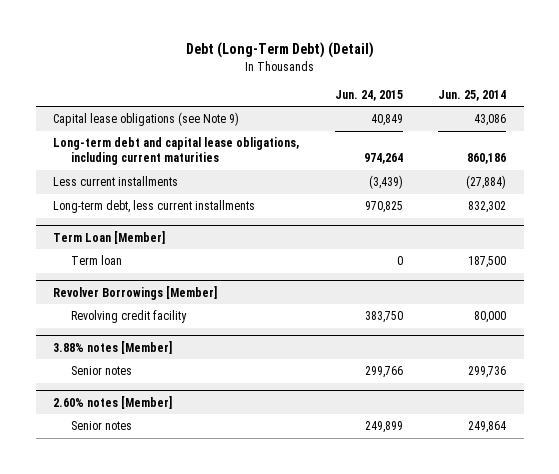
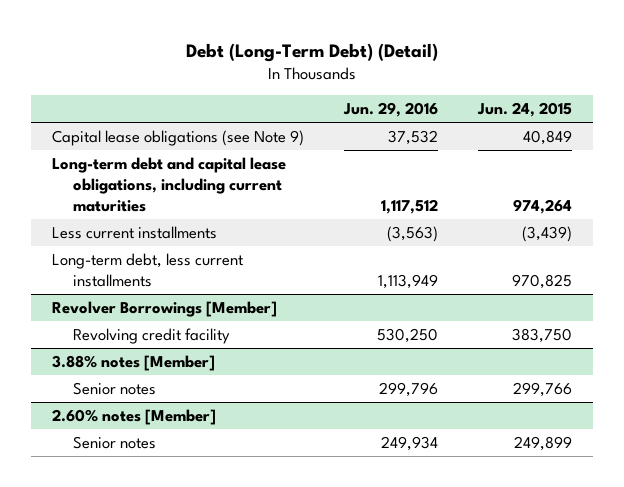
[437,89,506,101] Jun. 25, 2014 -> none
none -> [343,102,439,118] Jun. 29, 2016
[53,230,166,244] Term Loan [Member] -> none
[70,255,122,266] Term loan -> none

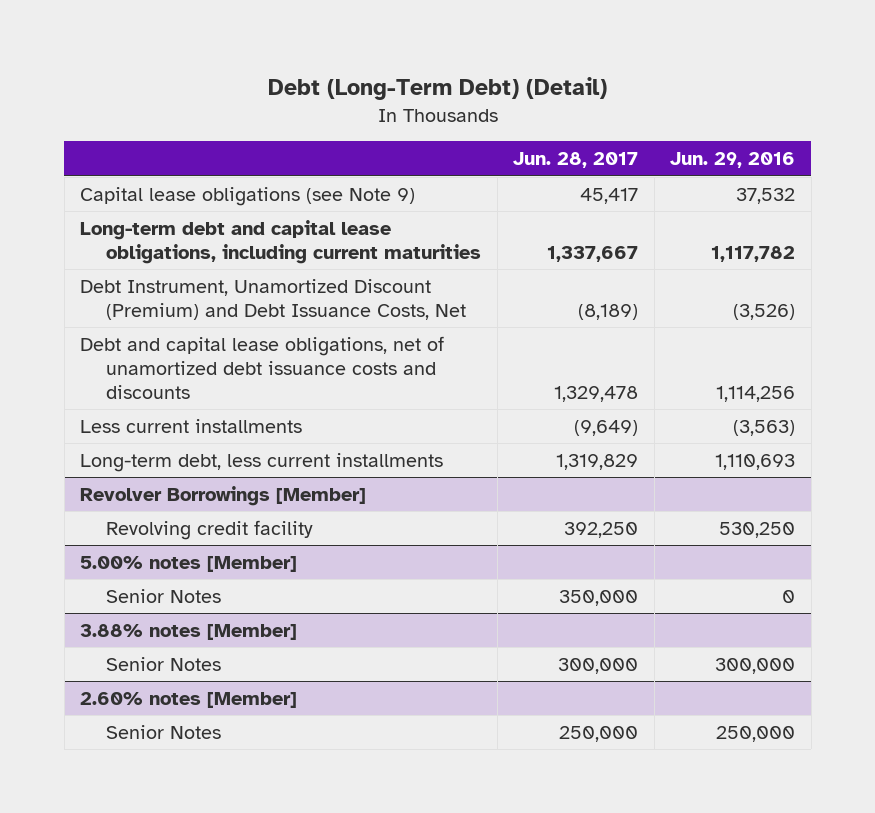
[477,102,573,118] Jun. 24, 2015 -> none
none -> [513,152,639,169] Jun. 28, 2017
[381,198,439,214] 1,117,512 -> [711,245,796,262] 1,117,782
none -> [80,278,467,320] Debt Instrument, Unamortized Discount (Premium) and Debt Issuance Costs, Net
none -> [80,335,445,399] Debt and capital lease obligations, net of unamortized debt issuance costs and discounts
[378,273,439,289] 1,113,949 -> [715,453,796,470] 1,110,693
none -> [80,555,298,572] 5.00% notes [Member]
none -> [106,588,222,603] Senior Notes
[72,382,156,396] Senior notes -> [106,656,222,671] Senior Notes
[379,382,439,398] 299,796 -> [715,657,796,674] 300,000
[72,436,156,450] Senior notes -> [106,724,222,739] Senior Notes
[381,436,439,452] 249,934 -> [716,725,796,742] 250,000

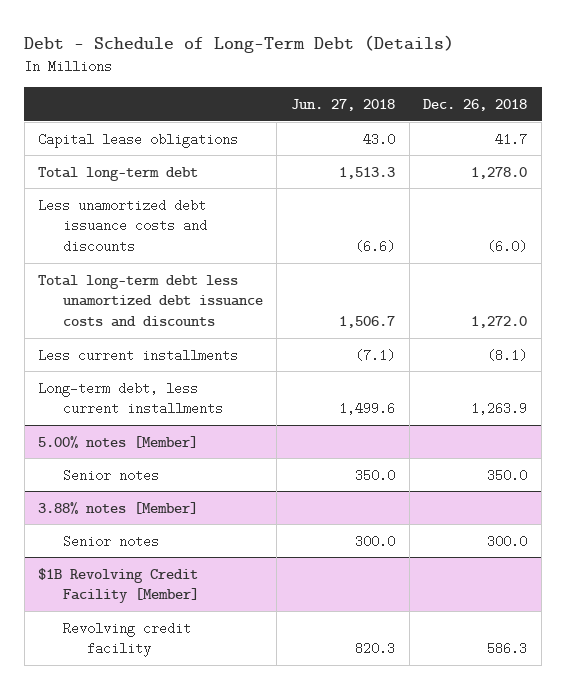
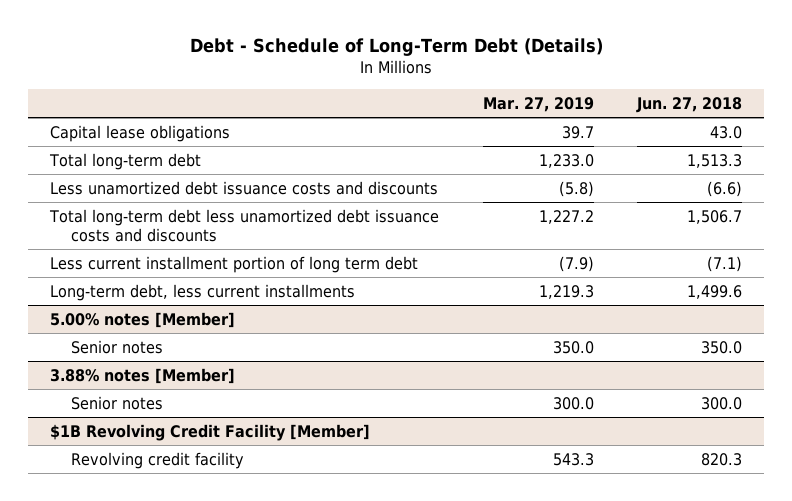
[423,99,528,112] Dec. 26, 2018 -> none
none -> [482,96,594,112] Mar. 27, 2019
[38,348,239,362] Less current installments -> [49,255,418,273] Less current installment portion of long term debt

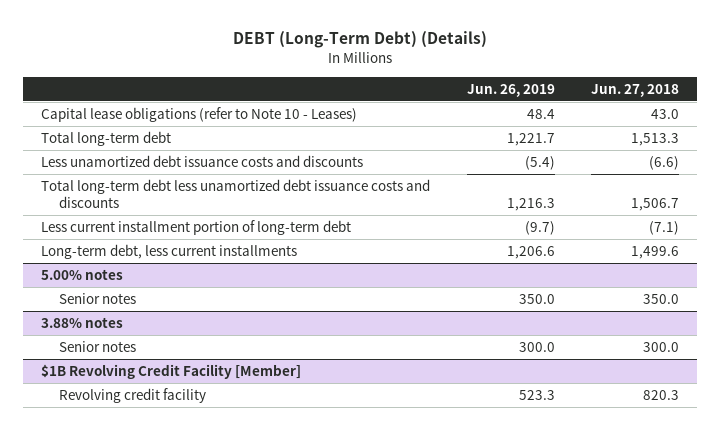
[190,38,604,57] Debt - Schedule of Long-Term Debt (Details) -> [233,31,488,49] DEBT (Long-Term Debt) (Details)
[482,96,594,112] Mar. 27, 2019 -> none
none -> [466,83,555,97] Jun. 26, 2019
[49,124,230,142] Capital lease obligations -> [41,107,358,123] Capital lease obligations (refer to Note 10 - Leases)
[49,255,418,273] Less current installment portion of long term debt -> [41,220,352,236] Less current installment portion of long-term debt
[49,311,235,328] 5.00% notes [Member] -> [41,269,124,281] 5.00% notes
[49,367,235,384] 3.88% notes [Member] -> [41,317,124,329] 3.88% notes

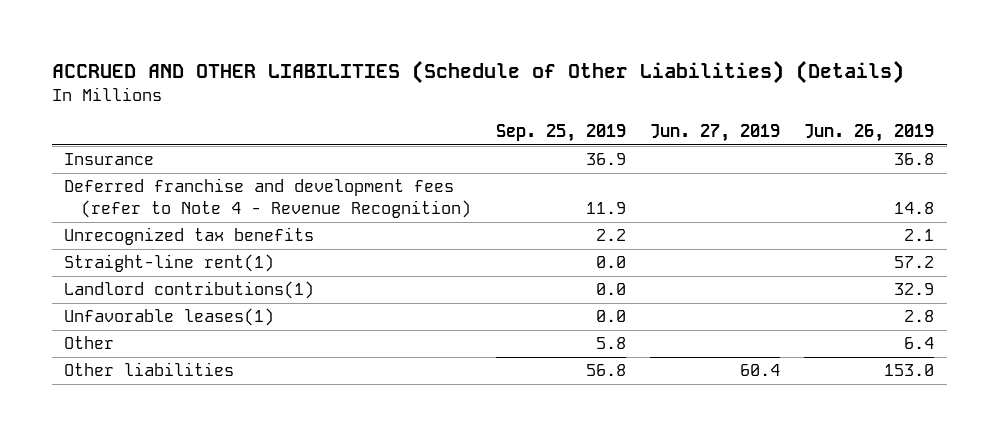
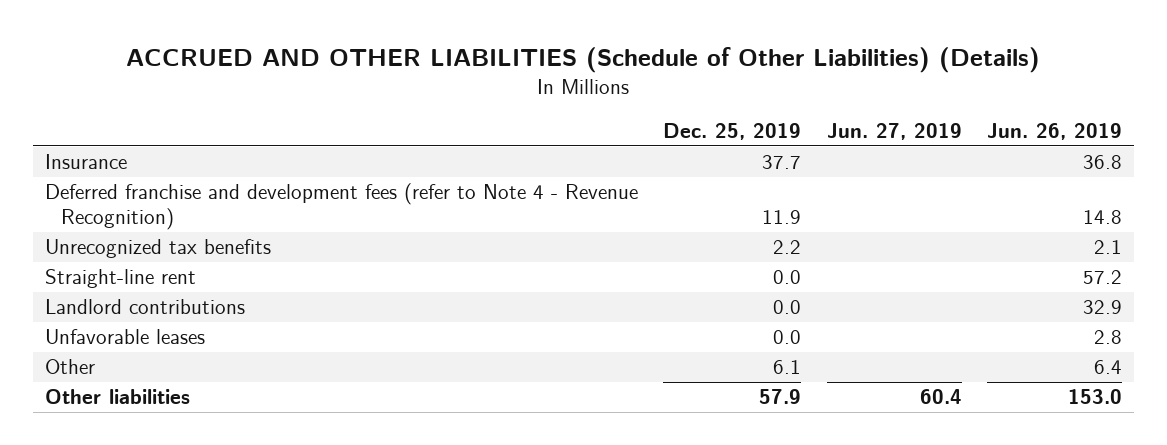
[495,124,626,143] Sep. 25, 2019 -> none
none -> [663,122,802,140] Dec. 25, 2019
[64,254,275,273] Straight-line rent(1) -> [45,269,197,289] Straight-line rent
[64,281,315,300] Landlord contributions(1) -> [45,299,246,315] Landlord contributions
[64,308,275,327] Unfavorable leases(1) -> [45,329,206,345] Unfavorable leases

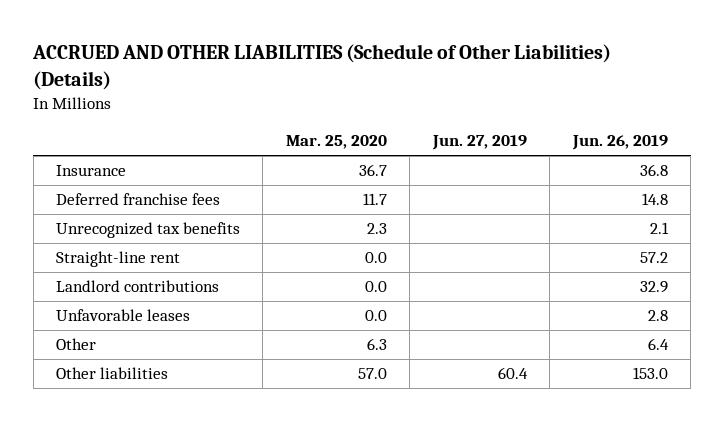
[663,122,802,140] Dec. 25, 2019 -> none
none -> [285,135,387,150] Mar. 25, 2020
[45,183,639,231] Deferred franchise and development fees (refer to Note 4 - Revenue Recognition) -> [55,193,220,206] Deferred franchise fees

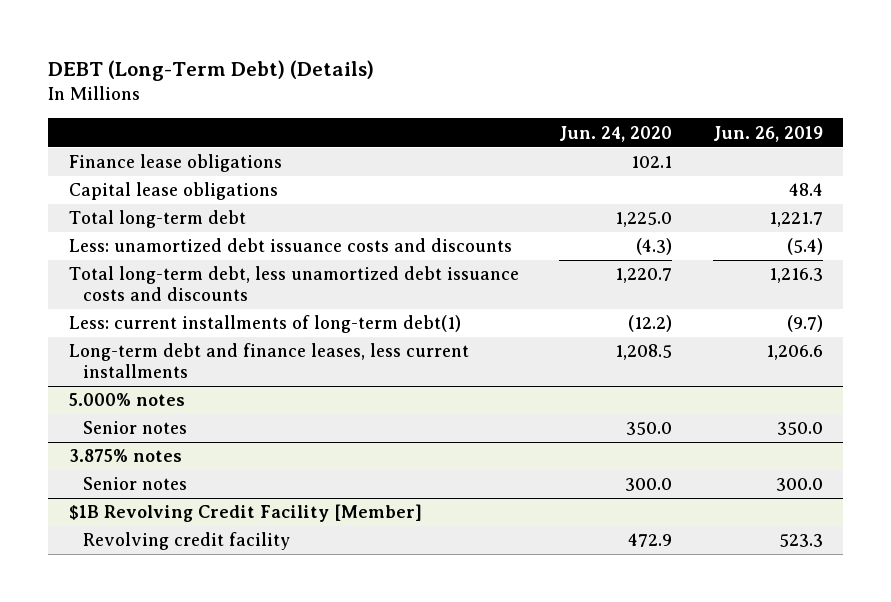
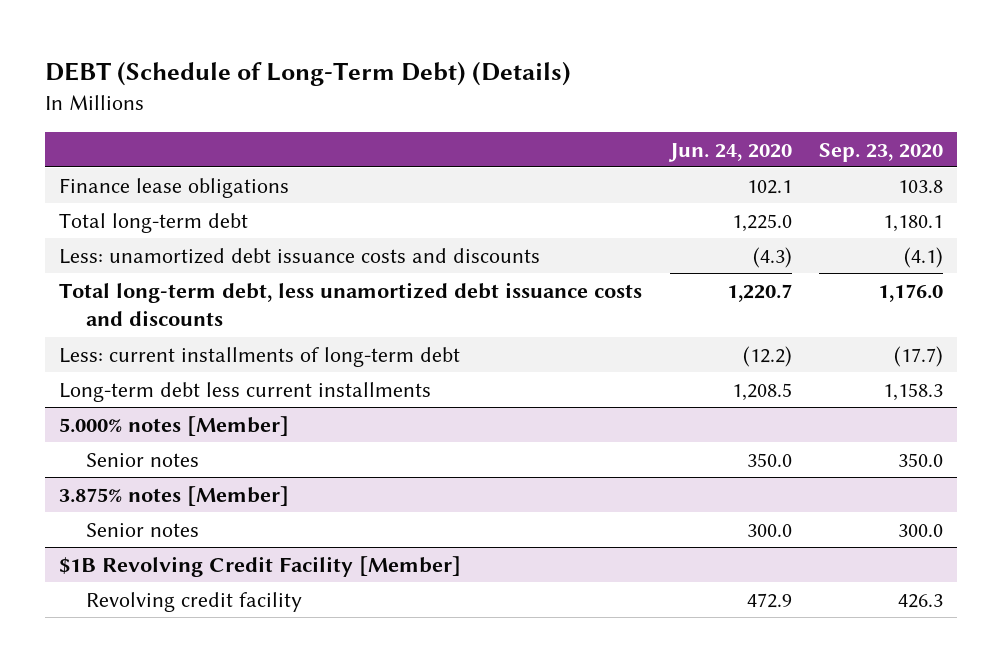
[48,60,375,82] DEBT (Long-Term Debt) (Details) -> [45,60,572,86] DEBT (Schedule of Long-Term Debt) (Details)
[712,125,823,142] Jun. 26, 2019 -> none
none -> [819,142,944,162] Sep. 23, 2020
[68,182,278,201] Capital lease obligations -> none
[68,315,461,334] Less: current installments of long-term debt(1) -> [59,346,461,367] Less: current installments of long-term debt
[68,343,469,379] Long-term debt and finance leases, less current installments -> [59,381,432,402] Long-term debt less current installments
[68,393,185,407] 5.000% notes -> [59,415,290,436] 5.000% notes [Member]
[68,449,182,463] 3.875% notes -> [59,485,290,506] 3.875% notes [Member]

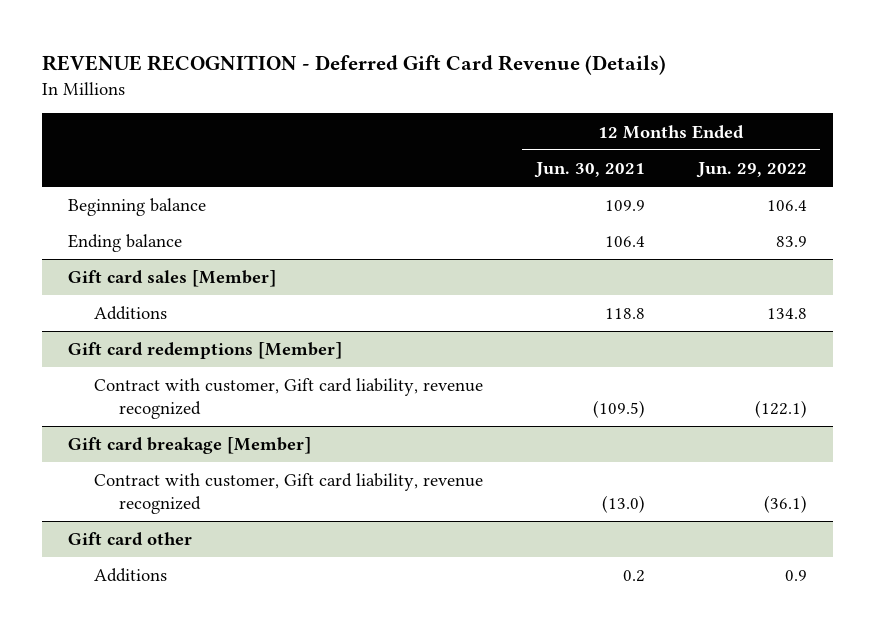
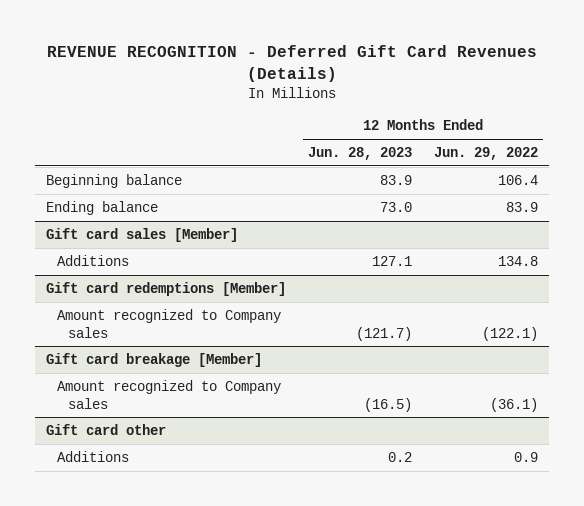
[41,55,666,76] REVENUE RECOGNITION - Deferred Gift Card Revenue (Details) -> [47,45,538,83] REVENUE RECOGNITION - Deferred Gift Card Revenues (Details)
[533,162,645,179] Jun. 30, 2021 -> none
none -> [308,147,413,161] Jun. 28, 2023
[93,378,483,420] Contract with customer, Gift card liability, revenue recognized -> [56,309,281,338] Amount recognized to Company sales
[93,473,483,515] Contract with customer, Gift card liability, revenue recognized -> [56,380,281,409] Amount recognized to Company sales

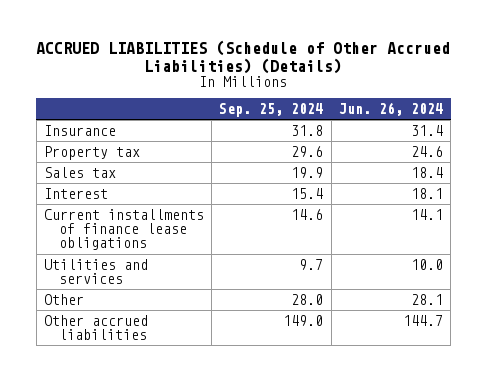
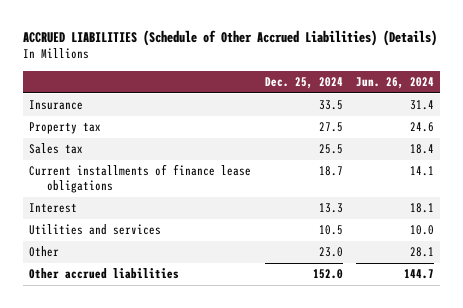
[219,103,324,118] Sep. 25, 2024 -> none
none -> [264,76,343,89] Dec. 25, 2024
[43,187,108,199] Interest -> [29,203,78,214] Interest

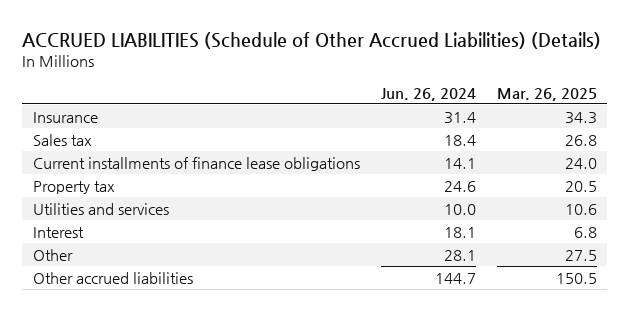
[264,76,343,89] Dec. 25, 2024 -> none
none -> [496,87,597,101] Mar. 26, 2025
[29,122,102,135] Property tax -> [32,180,115,194] Property tax
[29,203,78,214] Interest -> [32,226,84,238] Interest

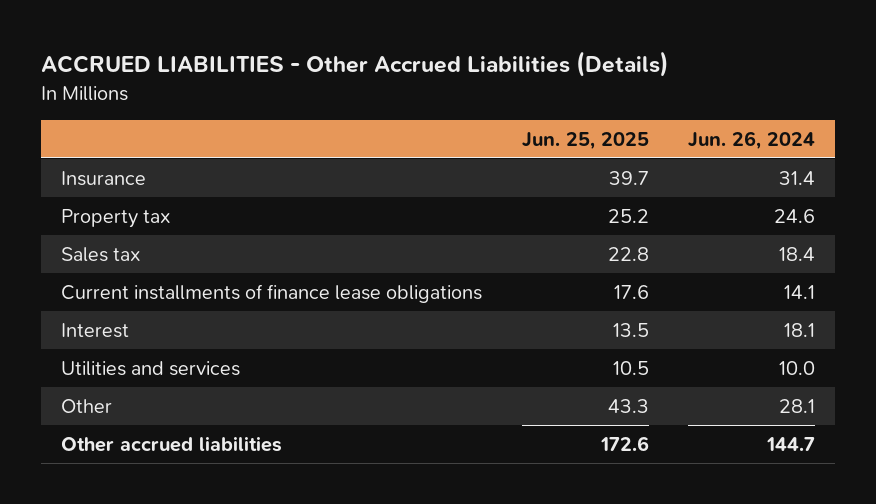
[22,31,602,49] ACCRUED LIABILITIES (Schedule of Other Accrued Liabilities) (Details) -> [41,51,670,78] ACCRUED LIABILITIES - Other Accrued Liabilities (Details)
[496,87,597,101] Mar. 26, 2025 -> none
none -> [521,131,649,150] Jun. 25, 2025
[32,180,115,194] Property tax -> [61,208,172,228] Property tax
[32,202,169,215] Utilities and services -> [61,360,241,376] Utilities and services

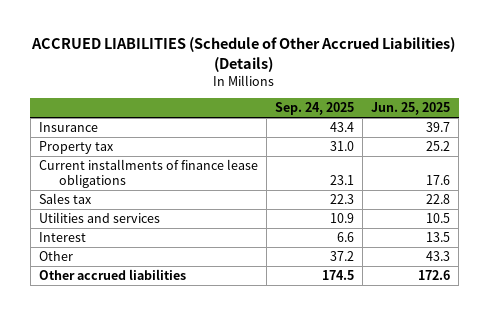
[41,51,670,78] ACCRUED LIABILITIES - Other Accrued Liabilities (Details) -> [31,37,456,72] ACCRUED LIABILITIES (Schedule of Other Accrued Liabilities) (Details)
[687,130,815,150] Jun. 26, 2024 -> none
none -> [274,102,354,116] Sep. 24, 2025
[61,246,142,262] Sales tax -> [38,192,92,204] Sales tax
[61,322,130,338] Interest -> [38,231,86,242] Interest

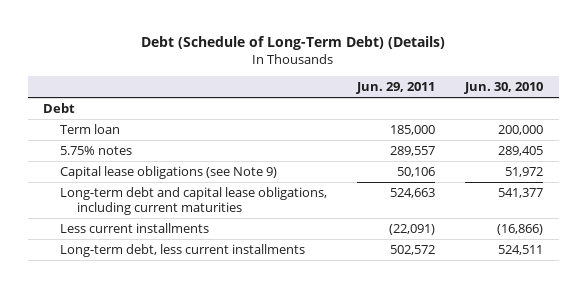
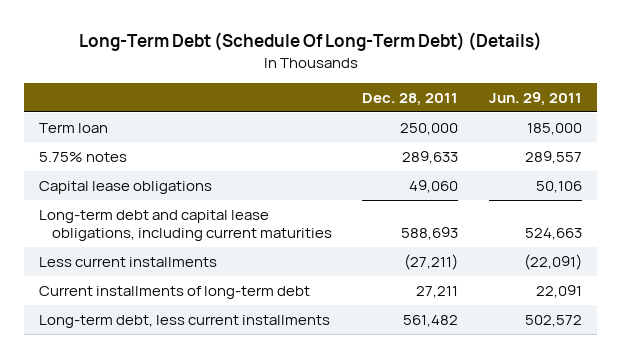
[141,36,446,51] Debt (Schedule of Long-Term Debt) (Details) -> [78,32,542,52] Long-Term Debt (Schedule Of Long-Term Debt) (Details)
[464,82,544,95] Jun. 30, 2010 -> none
none -> [362,92,459,106] Dec. 28, 2011
[43,103,76,114] Debt -> none
[59,166,277,180] Capital lease obligations (see Note 9) -> [39,181,213,195] Capital lease obligations
none -> [39,286,311,300] Current installments of long-term debt

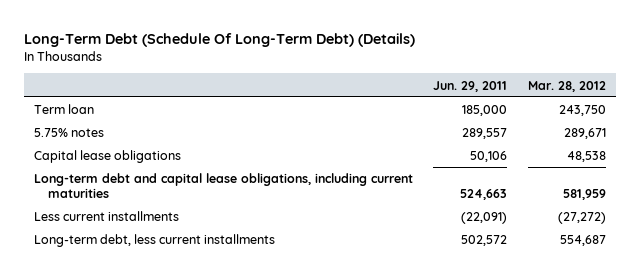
[362,92,459,106] Dec. 28, 2011 -> none
none -> [527,80,606,92] Mar. 28, 2012
[39,286,311,300] Current installments of long-term debt -> none

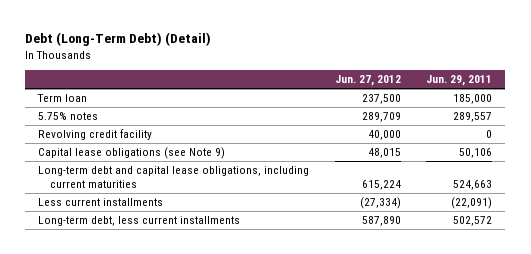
[23,32,415,47] Long-Term Debt (Schedule Of Long-Term Debt) (Details) -> [25,32,212,47] Debt (Long-Term Debt) (Detail)
[527,80,606,92] Mar. 28, 2012 -> none
none -> [334,75,401,87] Jun. 27, 2012
none -> [38,129,153,141] Revolving credit facility
[33,150,181,164] Capital lease obligations -> [38,147,226,160] Capital lease obligations (see Note 9)

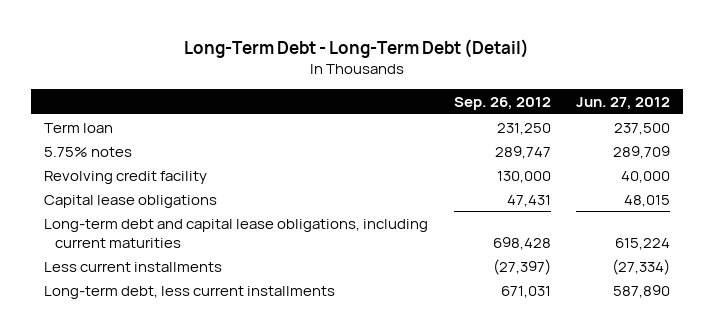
[25,32,212,47] Debt (Long-Term Debt) (Detail) -> [184,39,530,59] Long-Term Debt - Long-Term Debt (Detail)
[426,75,493,87] Jun. 29, 2011 -> none
none -> [453,96,551,110] Sep. 26, 2012
[38,147,226,160] Capital lease obligations (see Note 9) -> [44,194,218,208] Capital lease obligations

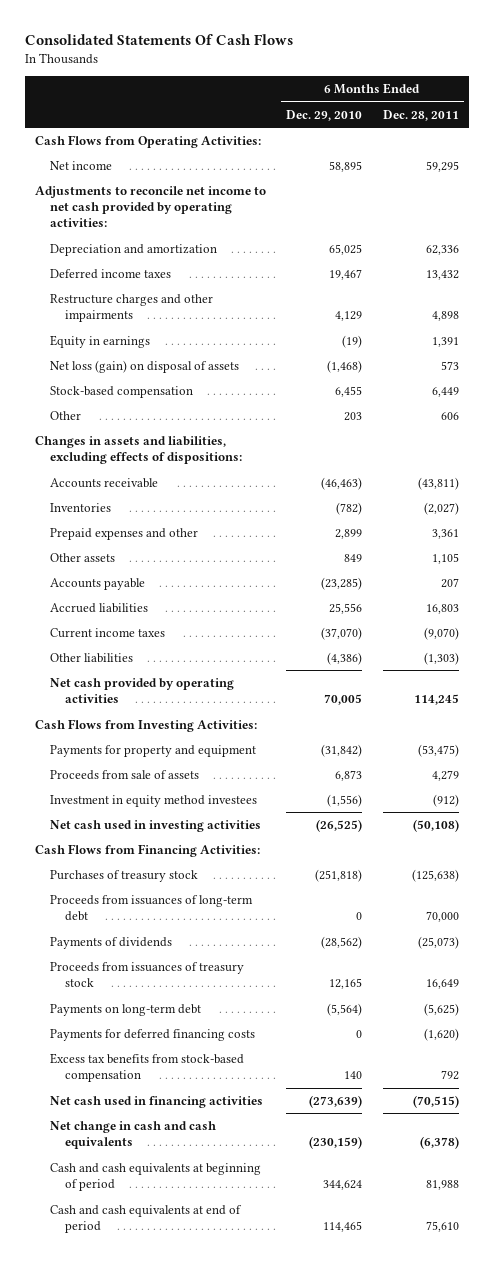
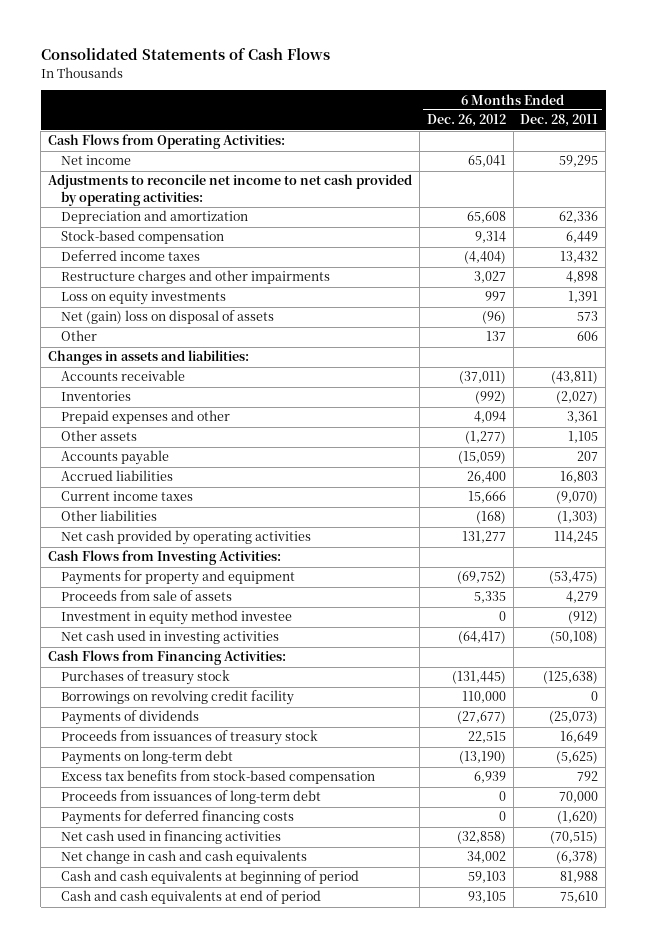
[24,34,293,46] Consolidated Statements Of Cash Flows -> [40,48,330,61] Consolidated Statements of Cash Flows
[286,109,363,121] Dec. 29, 2010 -> none
none -> [426,114,506,128] Dec. 26, 2012
[50,386,194,399] Stock-based compensation -> [60,230,224,245] Stock-based compensation
[50,335,151,349] Equity in earnings -> [60,291,226,306] Loss on equity investments
[50,360,240,374] Net loss (gain) on disposal of assets -> [60,310,274,325] Net (gain) loss on disposal of assets
[35,436,243,465] Changes in assets and liabilities, excluding effects of dispositions: -> [48,350,250,366] Changes in assets and liabilities:
[50,795,258,808] Investment in equity method investees -> [60,610,292,626] Investment in equity method investee
none -> [60,690,294,706] Borrowings on revolving credit facility
[50,895,254,922] Proceeds from issuances of long-term debt -> [60,790,321,805] Proceeds from issuances of long-term debt
[50,1029,256,1042] Payments for deferred financing costs -> [60,810,294,826] Payments for deferred financing costs

